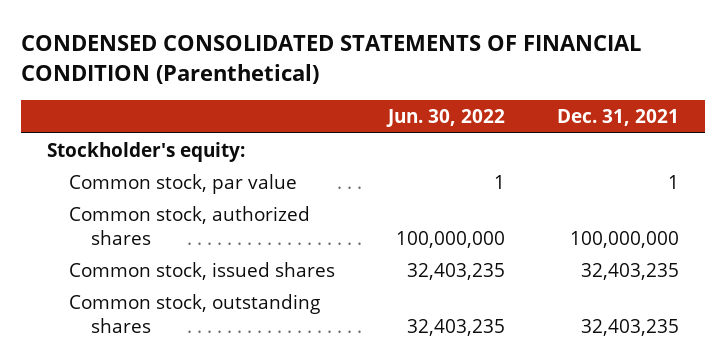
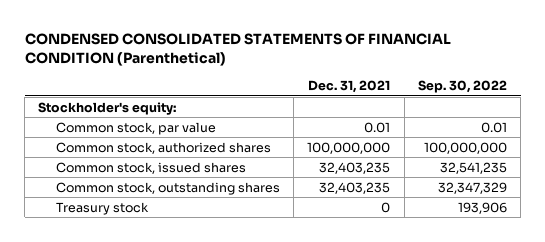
[385,109,505,128] Jun. 30, 2022 -> none
none -> [417,79,507,93] Sep. 30, 2022
[668,174,680,189] 1 -> [364,121,391,133] 0.01
none -> [55,201,149,215] Treasury stock

